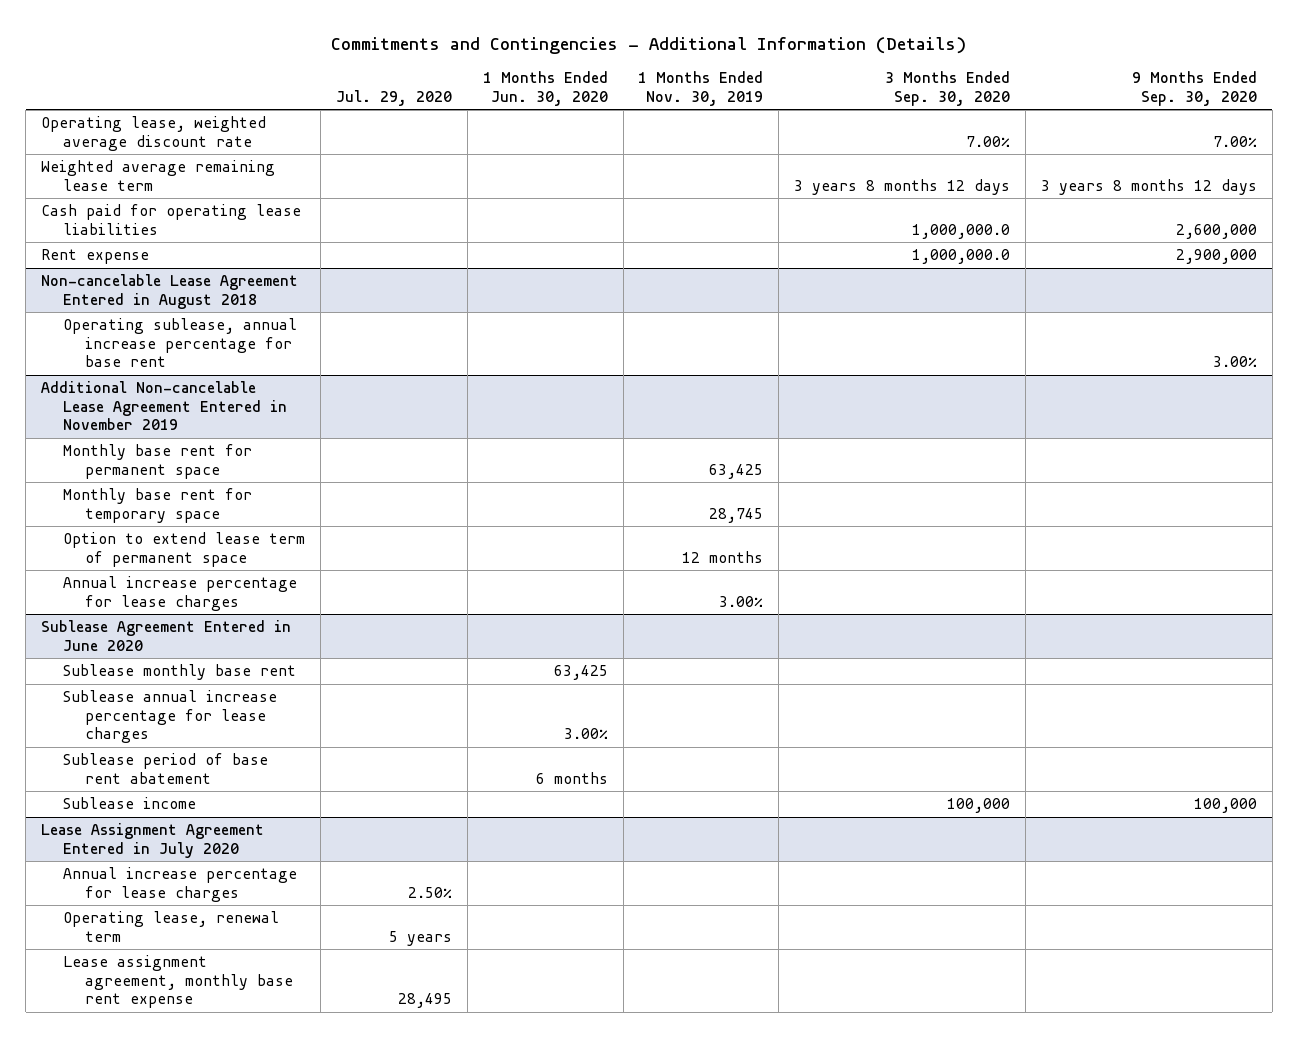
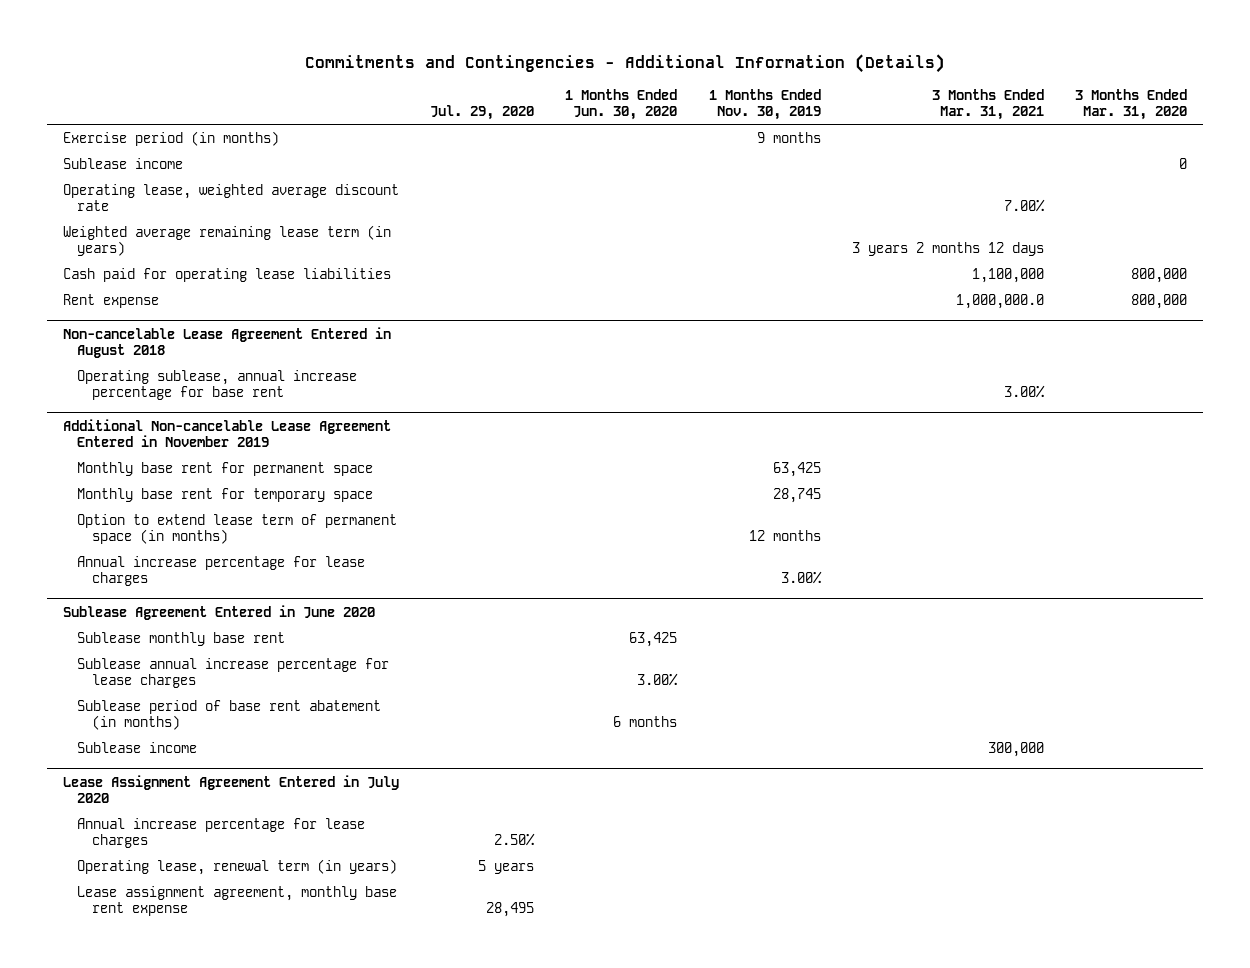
[885,71,1011,106] 3 Months Ended Sep. 30, 2020 -> none
[1132,71,1258,106] 9 Months Ended Sep. 30, 2020 -> none
none -> [932,88,1045,120] 3 Months Ended Mar. 31, 2021
none -> [1075,88,1188,120] 3 Months Ended Mar. 31, 2020
none -> [62,130,279,146] Exercise period (in months)
none -> [62,157,183,169] Sublease income
[40,160,275,191] Weighted average remaining lease term -> [62,224,391,256] Weighted average remaining lease term (in years)
[63,532,306,567] Option to extend lease term of permanent space -> [77,513,398,544] Option to extend lease term of permanent space (in months)
[63,753,269,784] Sublease period of base rent abatement -> [77,699,382,730] Sublease period of base rent abatement (in months)
[63,911,280,942] Operating lease, renewal term -> [77,858,398,875] Operating lease, renewal term (in years)

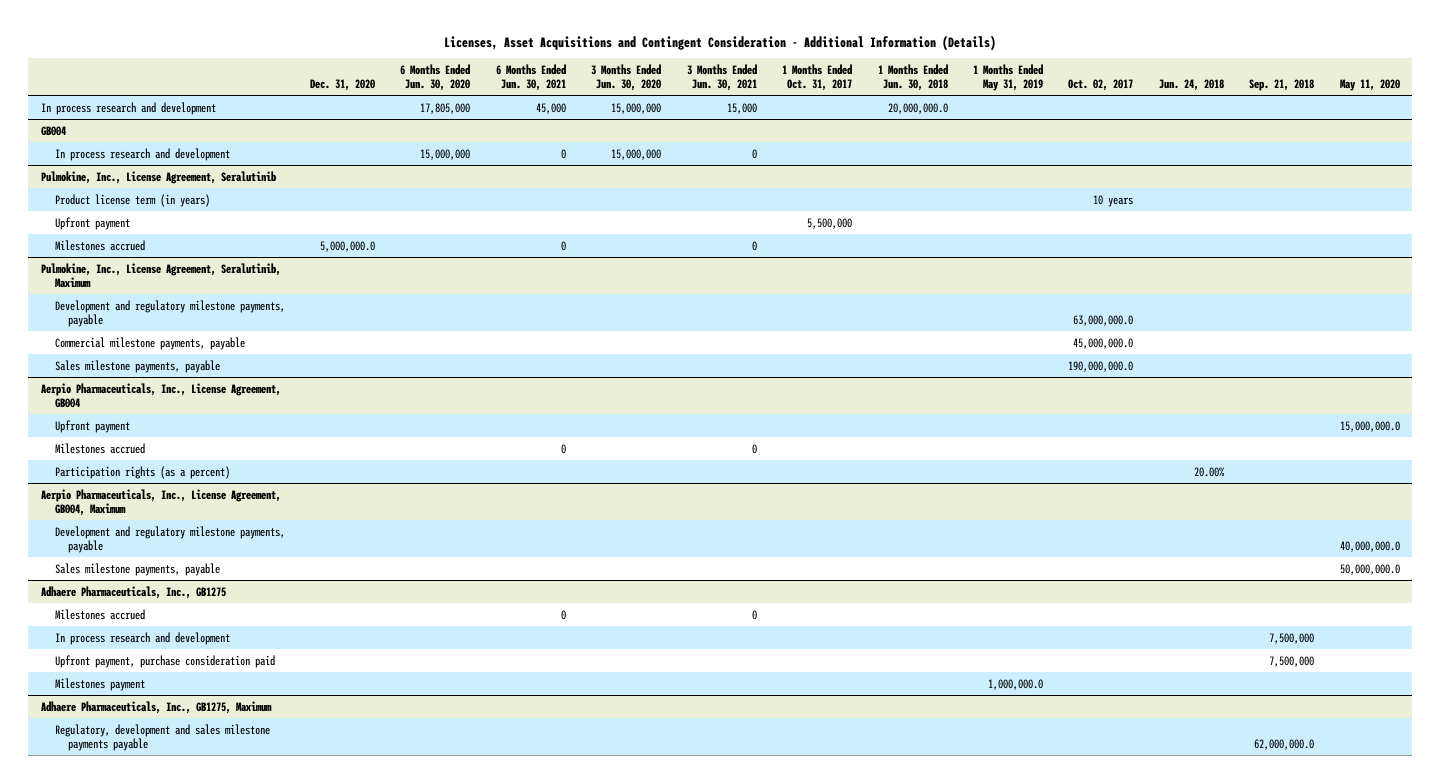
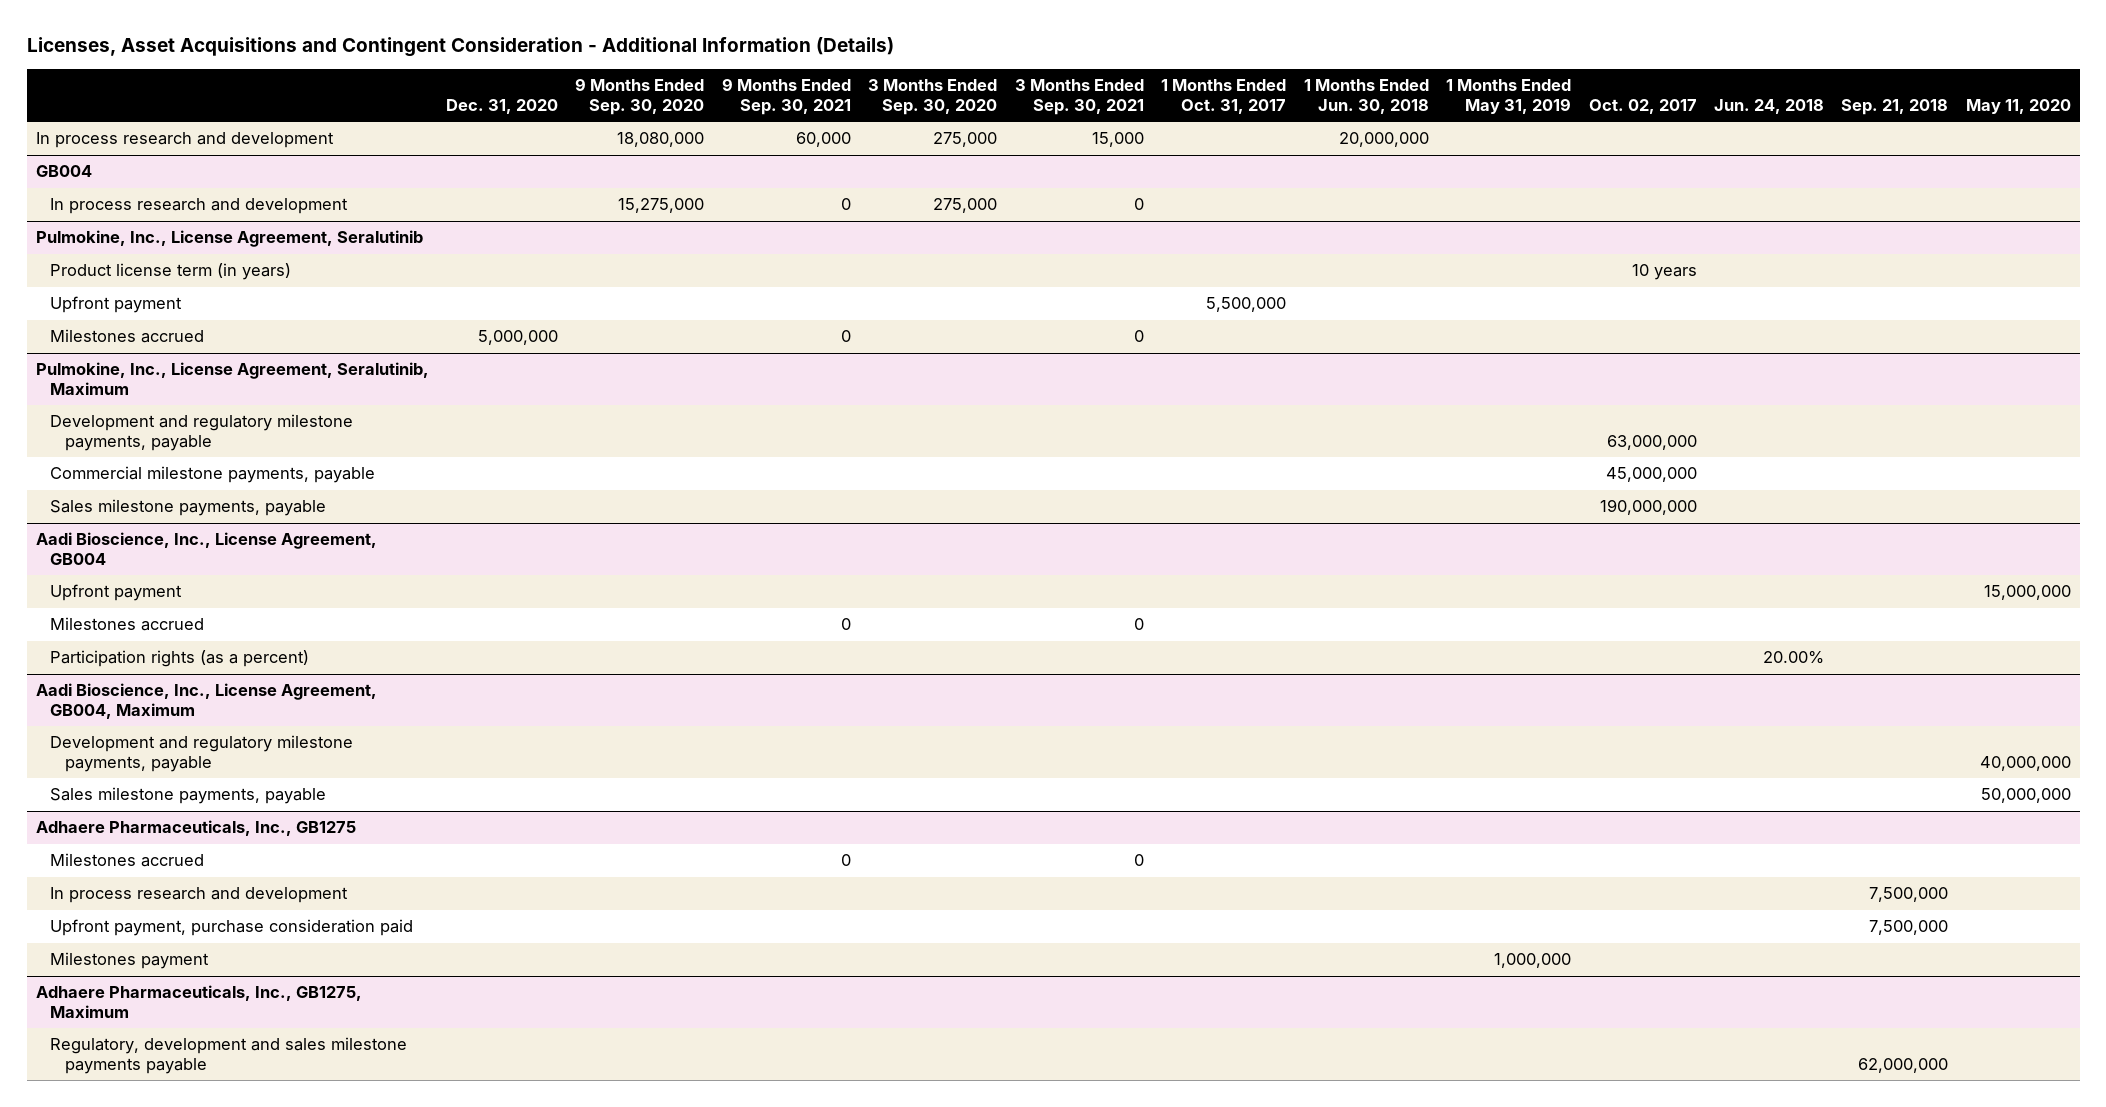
[400,63,471,91] 6 Months Ended Jun. 30, 2020 -> none
[495,63,566,91] 6 Months Ended Jun. 30, 2021 -> none
[591,63,662,91] 3 Months Ended Jun. 30, 2020 -> none
[686,63,757,91] 3 Months Ended Jun. 30, 2021 -> none
none -> [575,77,705,115] 9 Months Ended Sep. 30, 2020
none -> [721,77,851,115] 9 Months Ended Sep. 30, 2021
none -> [868,78,998,115] 3 Months Ended Sep. 30, 2020
none -> [1014,78,1144,115] 3 Months Ended Sep. 30, 2021
[887,102,948,114] 20,000,000.0 -> [1338,132,1429,148] 20,000,000
[320,240,376,252] 5,000,000.0 -> [477,330,558,346] 5,000,000
[1073,314,1134,326] 63,000,000.0 -> [1606,435,1697,451] 63,000,000
[1073,337,1134,349] 45,000,000.0 -> [1605,467,1697,483] 45,000,000
[1068,360,1134,372] 190,000,000.0 -> [1599,499,1697,516] 190,000,000
[41,382,282,408] Aerpio Pharmaceuticals, Inc., License Agreement, GB004 -> [35,532,377,566] Aadi Bioscience, Inc., License Agreement, GB004
[1339,420,1400,432] 15,000,000.0 -> [1983,585,2071,601] 15,000,000
[41,488,282,516] Aerpio Pharmaceuticals, Inc., License Agreement, GB004, Maximum -> [35,683,377,720] Aadi Bioscience, Inc., License Agreement, GB004, Maximum
[1339,540,1400,552] 40,000,000.0 -> [1979,756,2071,772] 40,000,000
[1339,563,1400,575] 50,000,000.0 -> [1980,788,2071,804] 50,000,000
[987,678,1043,690] 1,000,000.0 -> [1494,953,1572,969] 1,000,000
[1254,738,1315,750] 62,000,000.0 -> [1858,1058,1949,1074] 62,000,000

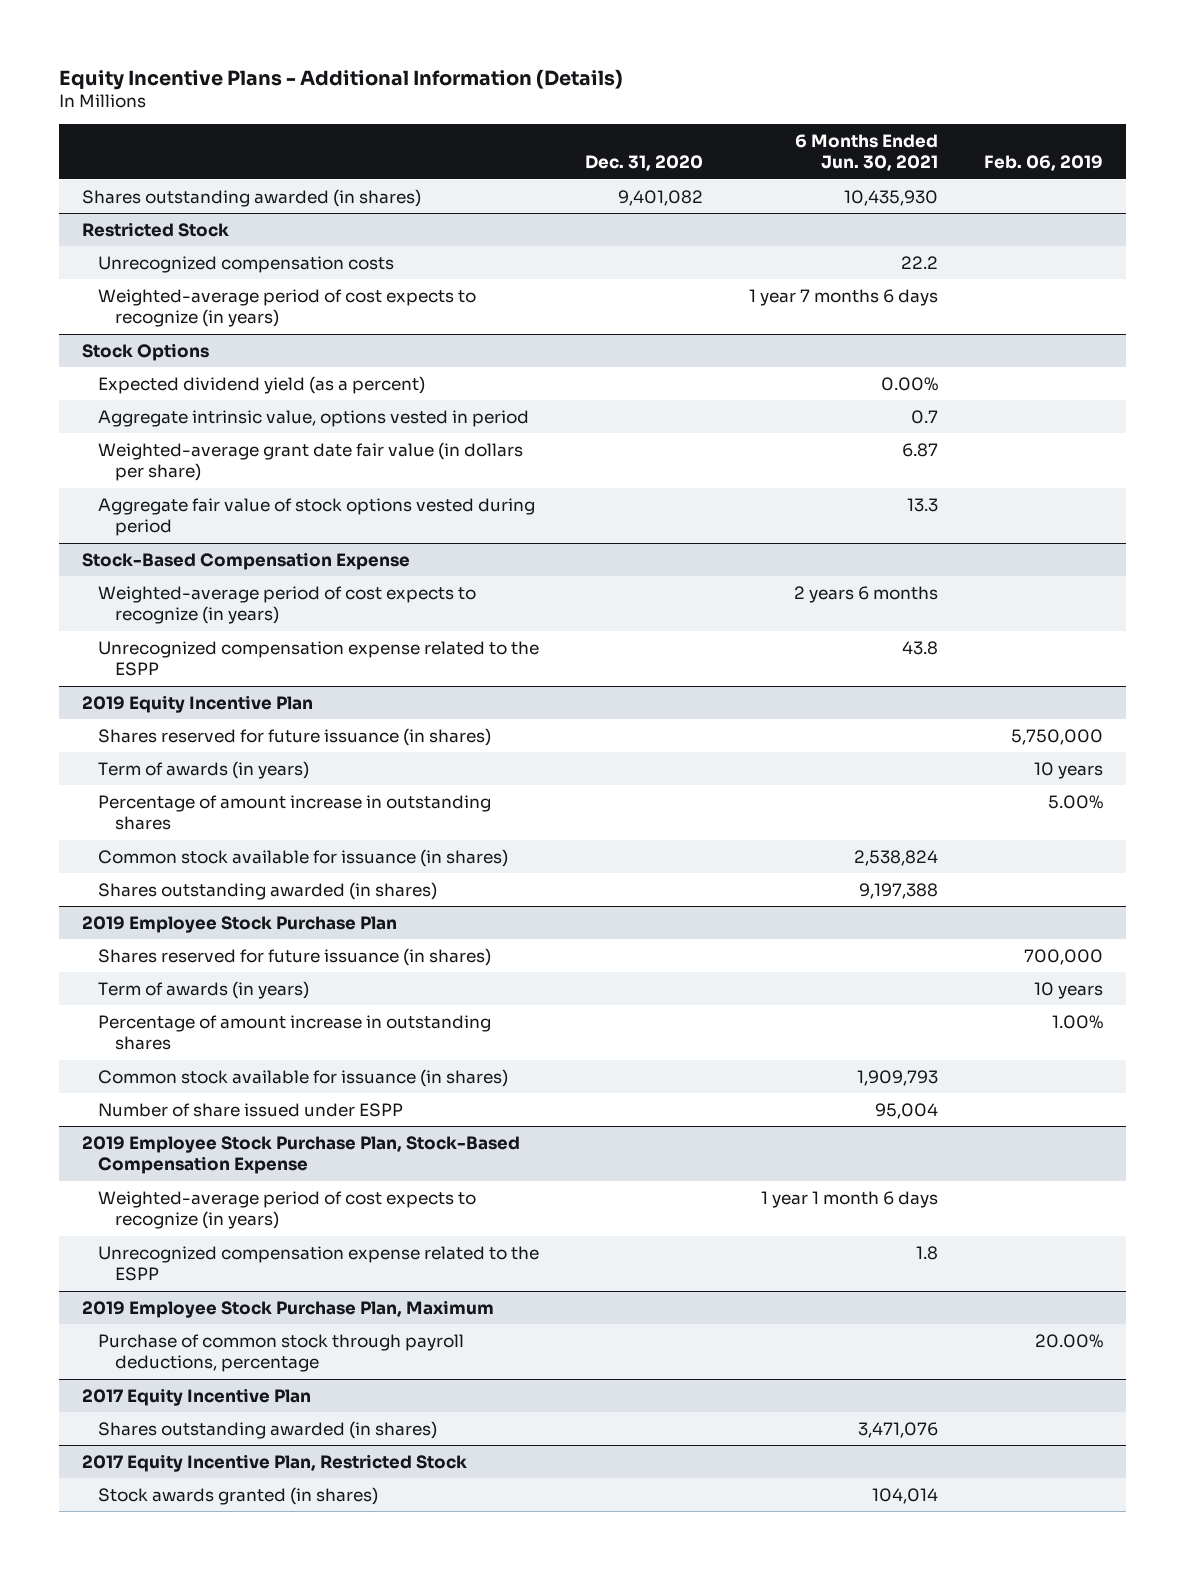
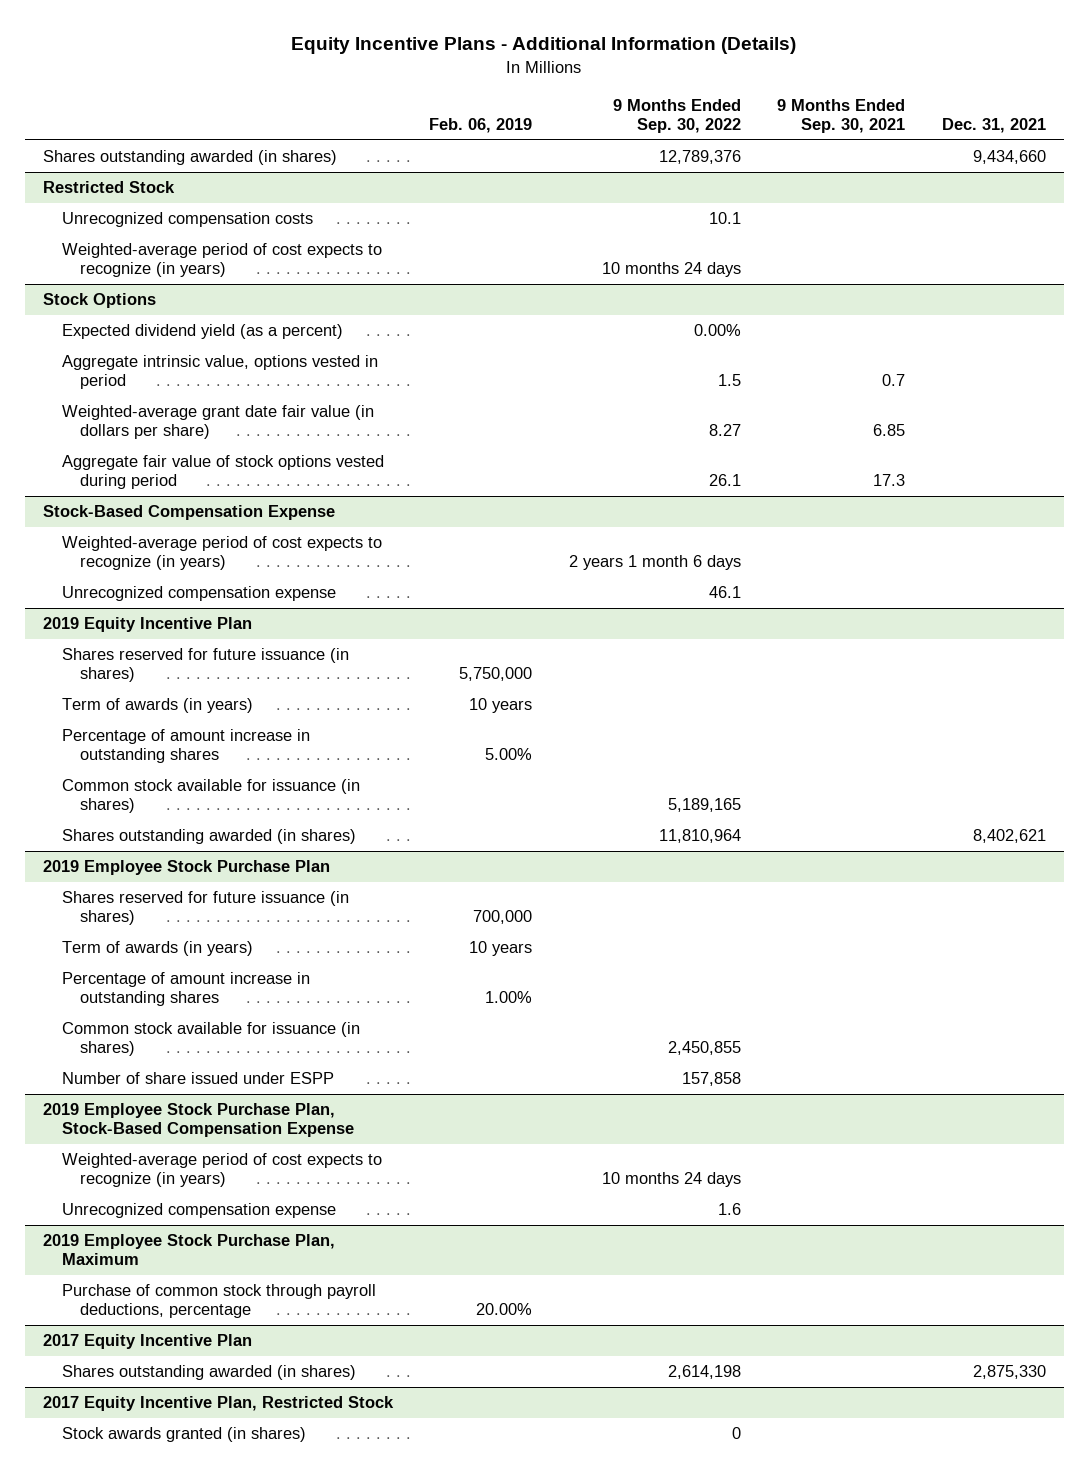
[585,155,704,172] Dec. 31, 2020 -> none
[795,133,939,172] 6 Months Ended Jun. 30, 2021 -> none
none -> [612,98,741,133] 9 Months Ended Sep. 30, 2022
none -> [777,98,906,133] 9 Months Ended Sep. 30, 2021
none -> [941,117,1046,133] Dec. 31, 2021
[98,640,540,677] Unrecognized compensation expense related to the ESPP -> [61,586,336,602] Unrecognized compensation expense
[98,1245,540,1282] Unrecognized compensation expense related to the ESPP -> [61,1203,336,1219] Unrecognized compensation expense

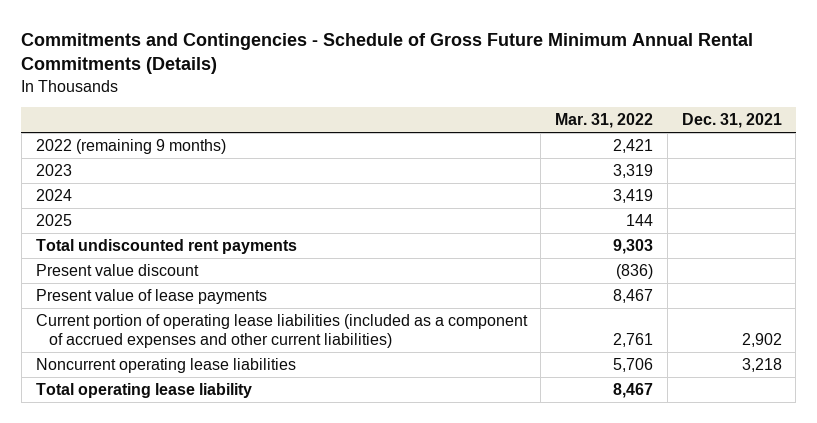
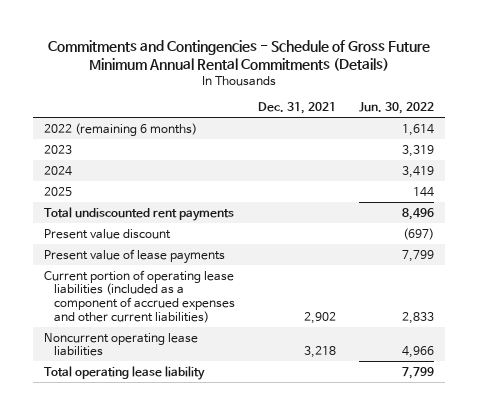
[555,113,654,129] Mar. 31, 2022 -> none
none -> [358,101,434,114] Jun. 30, 2022
[35,138,226,154] 2022 (remaining 9 months) -> [44,122,198,136] 2022 (remaining 6 months)

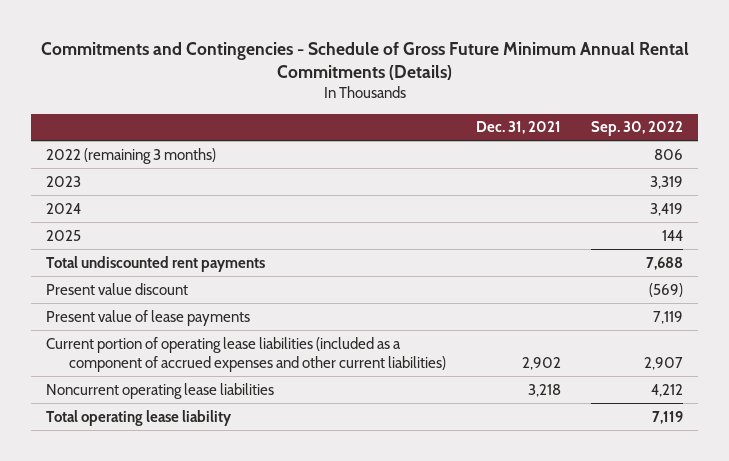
[358,101,434,114] Jun. 30, 2022 -> none
none -> [591,121,684,137] Sep. 30, 2022
[44,122,198,136] 2022 (remaining 6 months) -> [46,147,217,164] 2022 (remaining 3 months)

